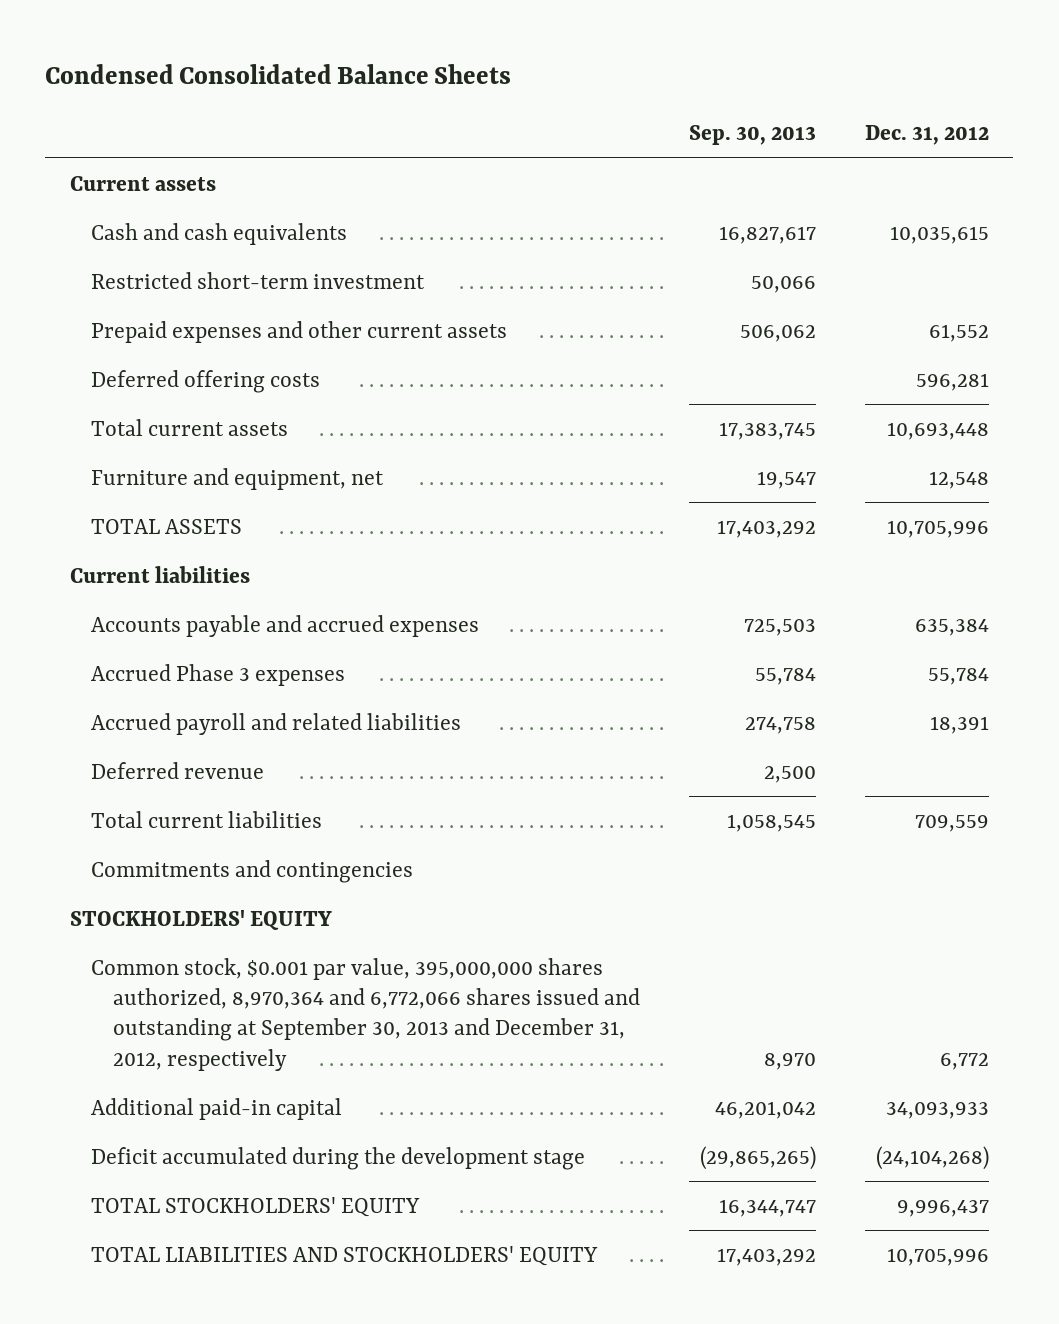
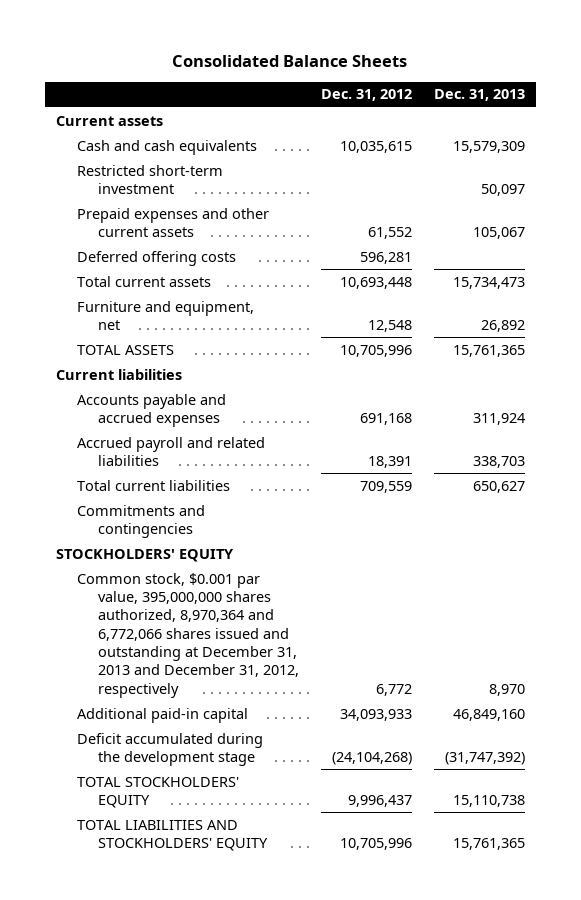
[45,63,512,84] Condensed Consolidated Balance Sheets -> [172,55,408,68] Consolidated Balance Sheets
[688,125,816,146] Sep. 30, 2013 -> none
none -> [434,89,526,102] Dec. 31, 2013
[91,663,346,686] Accrued Phase 3 expenses -> none
[914,618,989,636] 635,384 -> [360,413,413,426] 691,168
[91,761,265,779] Deferred revenue -> none
[91,957,640,1071] Common stock, $0.001 par value, 395,000,000 shares authorized, 8,970,364 and 6,772,066 shares issued and outstanding at September 30, 2013 and December 31, 2012, respectively -> [76,572,300,698] Common stock, $0.001 par value, 395,000,000 shares authorized, 8,970,364 and 6,772,066 shares issued and outstanding at December 31, 2013 and December 31, 2012, respectively

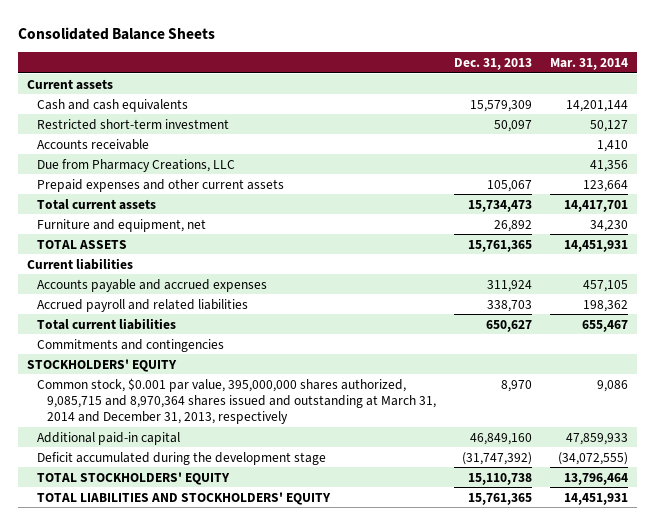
[321,89,413,102] Dec. 31, 2012 -> none
none -> [549,57,628,70] Mar. 31, 2014
none -> [36,138,149,150] Accounts receivable
none -> [36,158,235,172] Due from Pharmacy Creations, LLC
[76,250,236,266] Deferred offering costs -> none
[76,572,300,698] Common stock, $0.001 par value, 395,000,000 shares authorized, 8,970,364 and 6,772,066 shares issued and outstanding at December 31, 2013 and December 31, 2012, respectively -> [36,377,436,425] Common stock, $0.001 par value, 395,000,000 shares authorized, 9,085,715 and 8,970,364 shares issued and outstanding at March 31, 2014 and December 31, 2013, respectively

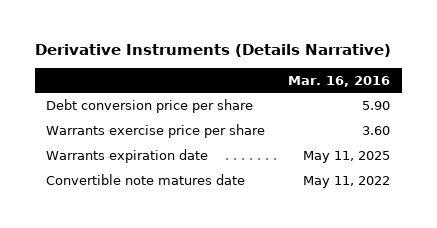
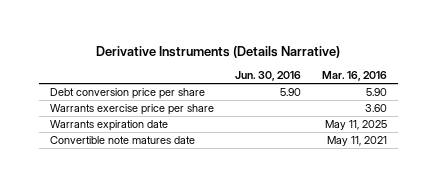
none -> [234,71,301,82] Jun. 30, 2016
[303,176,391,189] May 11, 2022 -> [327,136,388,147] May 11, 2021

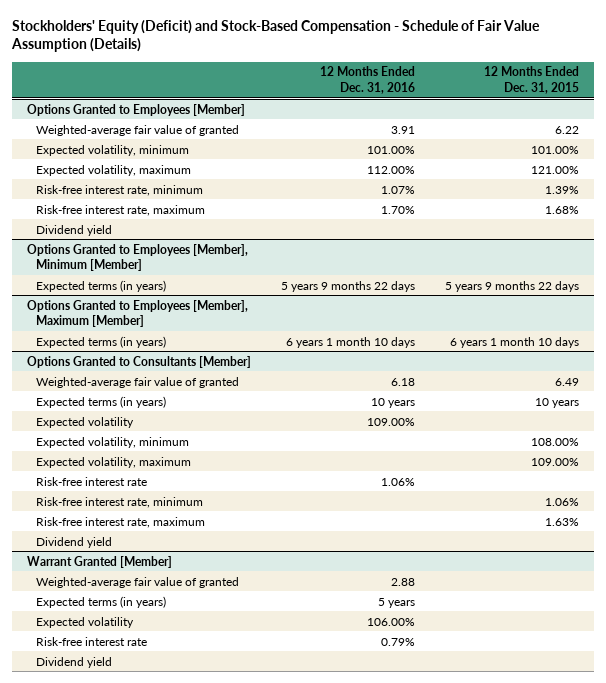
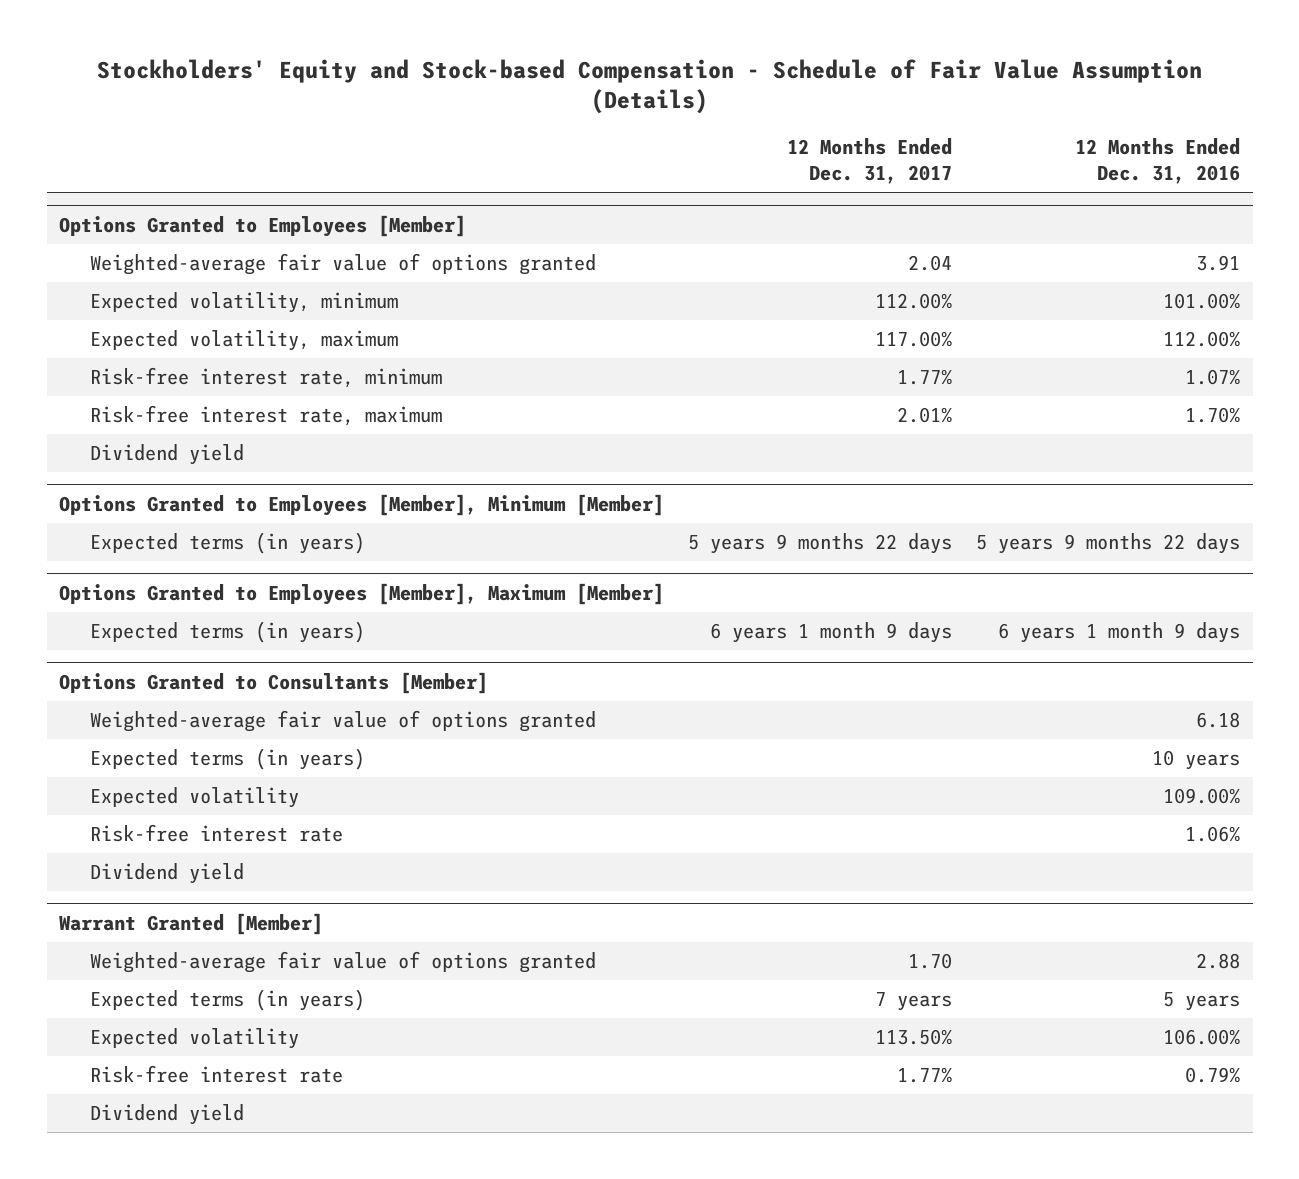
[10,19,540,53] Stockholders' Equity (Deficit) and Stock-Based Compensation - Schedule of Fair Value Assumption (Details) -> [96,58,1202,115] Stockholders' Equity and Stock-based Compensation - Schedule of Fair Value Assumption (Details)
[484,66,580,94] 12 Months Ended Dec. 31, 2015 -> none
none -> [787,138,953,184] 12 Months Ended Dec. 31, 2017
[36,124,240,136] Weighted-average fair value of granted -> [89,253,596,276] Weighted-average fair value of options granted
[285,336,415,348] 6 years 1 month 10 days -> [998,622,1241,644] 6 years 1 month 9 days
[36,376,240,388] Weighted-average fair value of granted -> [89,710,596,733] Weighted-average fair value of options granted
[36,436,190,448] Expected volatility, minimum -> none
[36,456,192,468] Expected volatility, maximum -> none
[36,496,204,508] Risk-free interest rate, minimum -> none
[36,516,206,528] Risk-free interest rate, maximum -> none
[36,576,240,588] Weighted-average fair value of granted -> [89,951,596,974] Weighted-average fair value of options granted

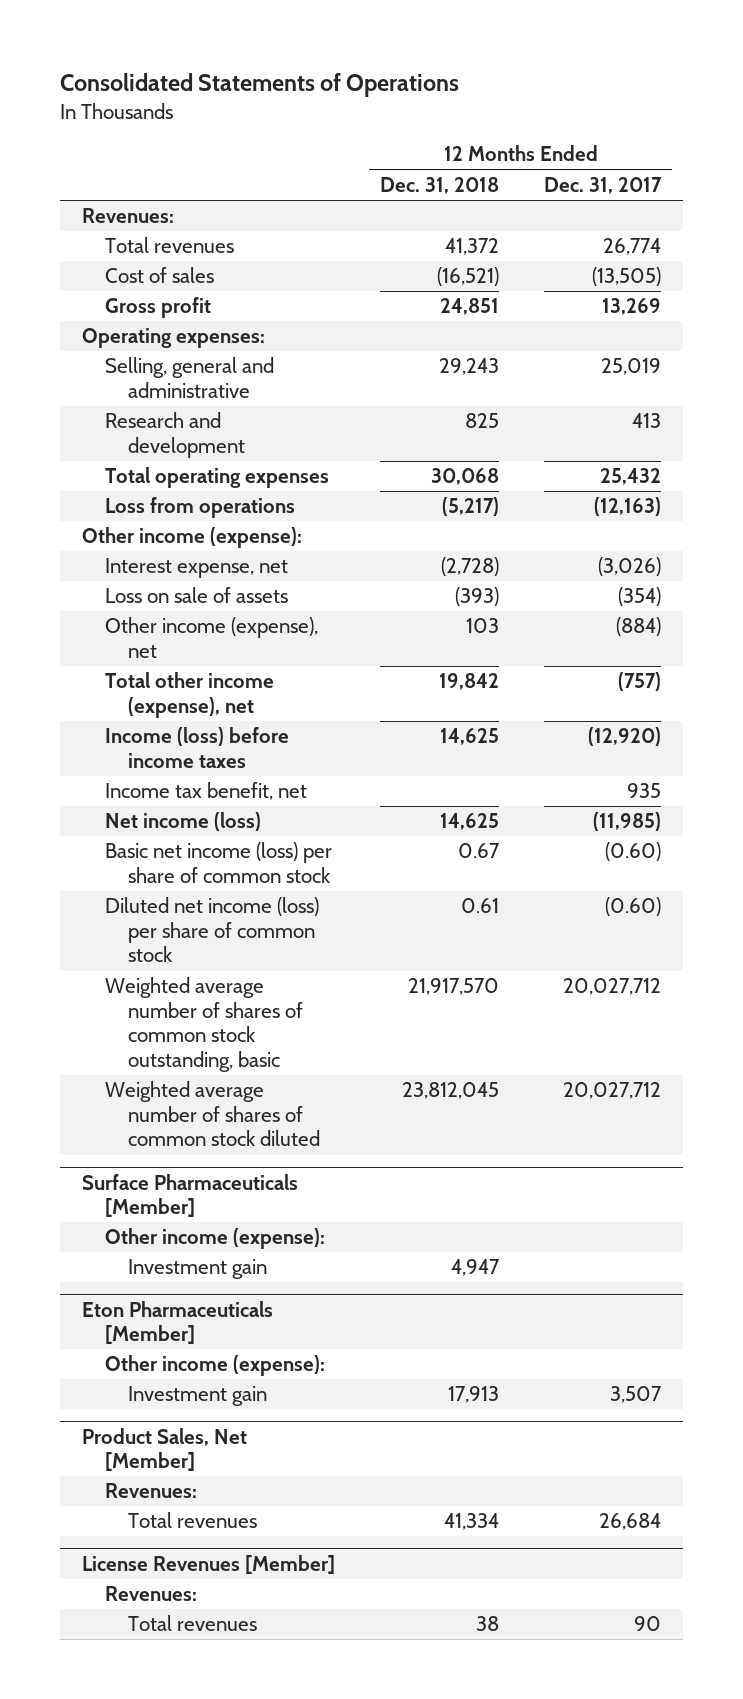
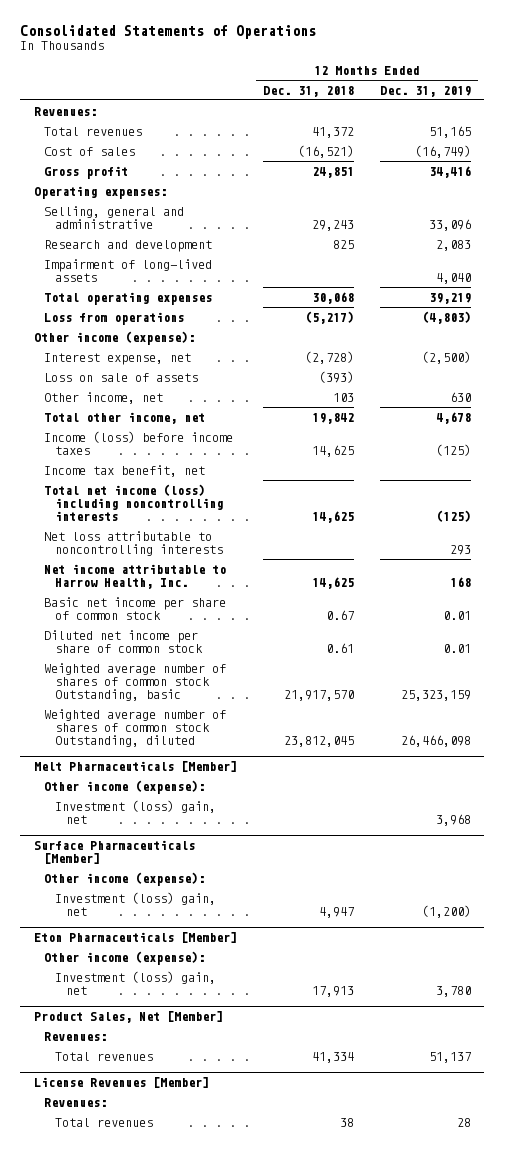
[544,176,663,194] Dec. 31, 2017 -> none
none -> [380,85,472,97] Dec. 31, 2019
none -> [44,258,213,282] Impairment of long-lived assets
[105,617,319,658] Other income (expense), net -> [44,391,164,404] Other income, net
[105,672,275,718] Total other income (expense), net -> [44,411,206,424] Total other income, net
none -> [44,483,224,521] Total net income (loss) including noncontrolling interests
none -> [44,530,224,556] Net loss attributable to noncontrolling interests
[105,812,262,832] Net income (loss) -> [44,563,227,589] Net income attributable to Harrow Health, Inc.
[105,842,333,883] Basic net income (loss) per share of common stock -> [44,596,227,620] Basic net income per share of common stock
[105,897,320,963] Diluted net income (loss) per share of common stock -> [44,629,204,653] Diluted net income per share of common stock
[105,977,303,1073] Weighted average number of shares of common stock outstanding, basic -> [44,662,227,701] Weighted average number of shares of common stock Outstanding, basic
[105,1081,320,1147] Weighted average number of shares of common stock diluted -> [44,708,227,747] Weighted average number of shares of common stock Outstanding, diluted
none -> [33,761,237,773] Melt Pharmaceuticals [Member]
none -> [44,779,206,794] Other income (expense):
none -> [55,799,217,824] Investment (loss) gain, net
[127,1259,267,1280] Investment gain -> [55,891,217,916] Investment (loss) gain, net
[127,1386,267,1407] Investment gain -> [55,970,217,995] Investment (loss) gain, net

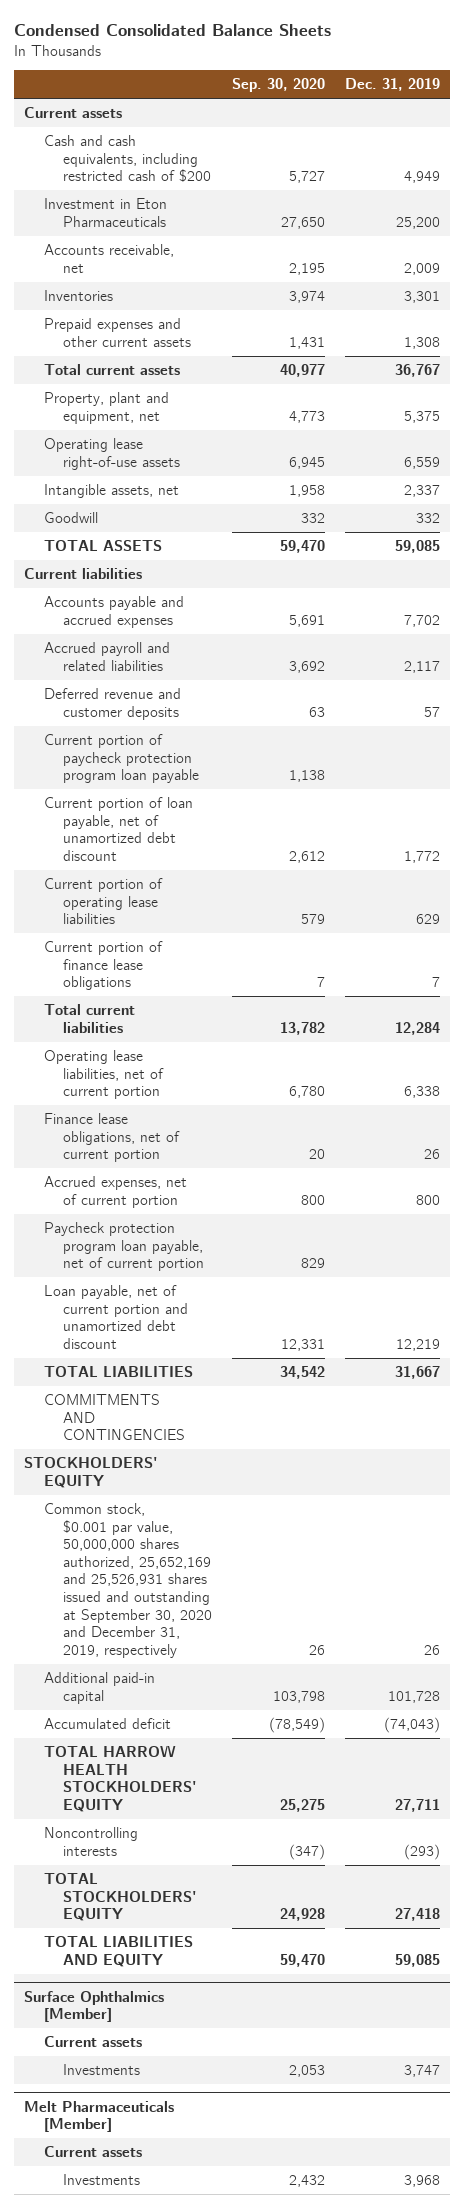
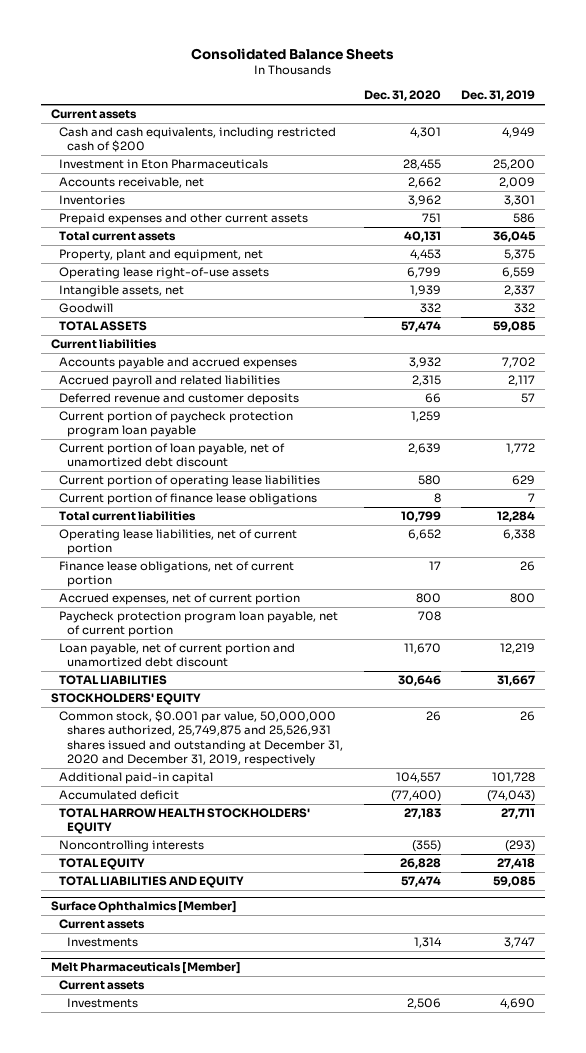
[14,24,332,37] Condensed Consolidated Balance Sheets -> [190,47,394,60] Consolidated Balance Sheets
[232,78,326,93] Sep. 30, 2020 -> none
none -> [363,90,441,102] Dec. 31, 2020
[404,336,441,349] 1,308 -> [512,213,535,224] 586
[395,363,441,377] 36,767 -> [492,231,536,243] 36,045
[43,1393,186,1441] COMMITMENTS AND CONTINGENCIES -> none
[43,1502,213,1659] Common stock, $0.001 par value, 50,000,000 shares authorized, 25,652,169 and 25,526,931 shares issued and outstanding at September 30, 2020 and December 31, 2019, respectively -> [58,710,344,766] Common stock, $0.001 par value, 50,000,000 shares authorized, 25,749,875 and 25,526,931 shares issued and outstanding at December 31, 2020 and December 31, 2019, respectively
[43,1872,198,1922] TOTAL STOCKHOLDERS' EQUITY -> [58,858,145,871] TOTAL EQUITY
[404,2174,441,2187] 3,968 -> [499,998,535,1010] 4,690

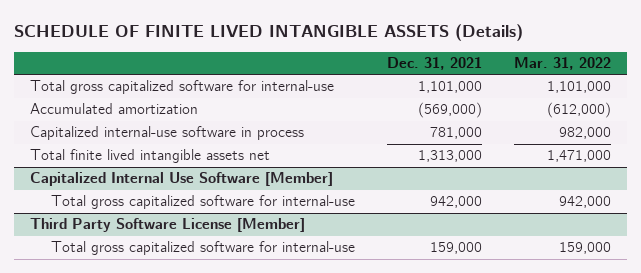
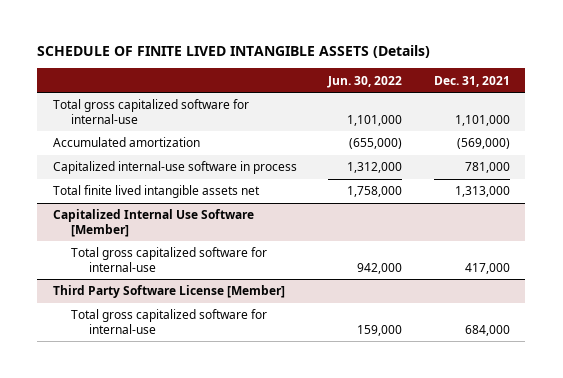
[513,57,611,71] Mar. 31, 2022 -> none
none -> [327,75,403,88] Jun. 30, 2022
[429,196,482,209] 942,000 -> [464,262,510,274] 417,000
[429,242,482,255] 159,000 -> [464,324,510,336] 684,000

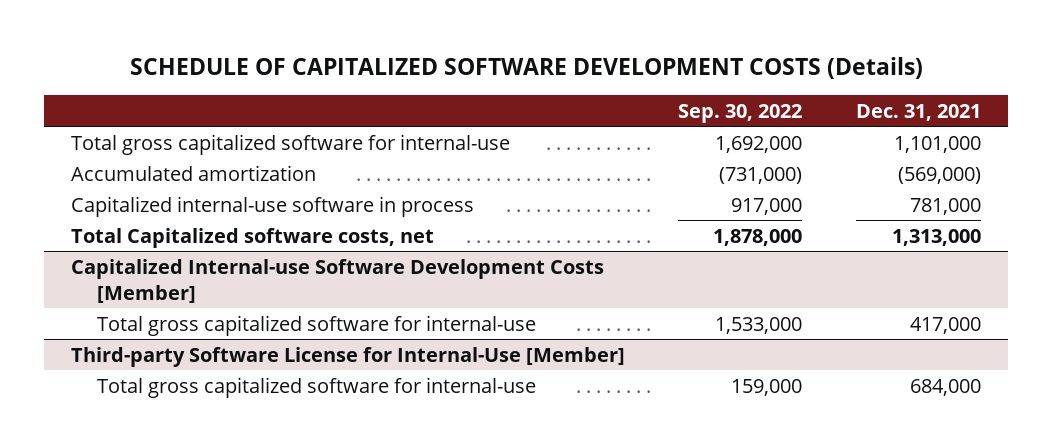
[37,45,431,59] SCHEDULE OF FINITE LIVED INTANGIBLE ASSETS (Details) -> [129,56,923,79] SCHEDULE OF CAPITALIZED SOFTWARE DEVELOPMENT COSTS (Details)
[327,75,403,88] Jun. 30, 2022 -> none
none -> [678,103,803,123] Sep. 30, 2022
[52,185,260,199] Total finite lived intangible assets net -> [70,227,434,248] Total Capitalized software costs, net
[52,209,254,237] Capitalized Internal Use Software [Member] -> [70,258,604,303] Capitalized Internal-use Software Development Costs [Member]
[52,285,285,299] Third Party Software License [Member] -> [70,346,625,367] Third-party Software License for Internal-Use [Member]

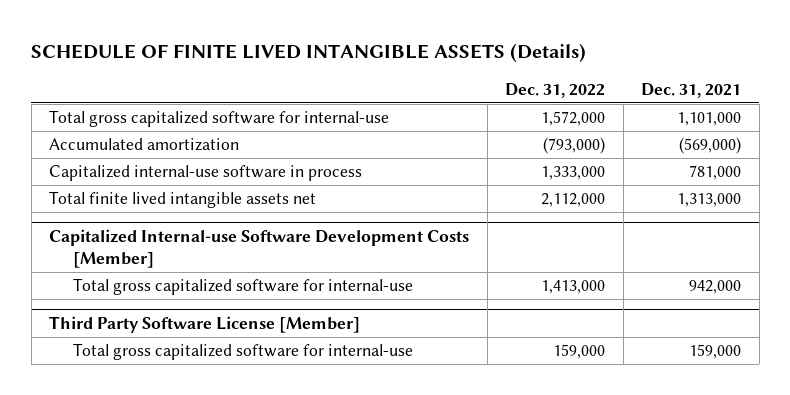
[129,56,923,79] SCHEDULE OF CAPITALIZED SOFTWARE DEVELOPMENT COSTS (Details) -> [31,43,587,64] SCHEDULE OF FINITE LIVED INTANGIBLE ASSETS (Details)
[678,103,803,123] Sep. 30, 2022 -> none
none -> [505,83,606,99] Dec. 31, 2022
[70,227,434,248] Total Capitalized software costs, net -> [49,191,317,209] Total finite lived intangible assets net
[910,316,982,334] 417,000 -> [689,280,742,295] 942,000
[70,346,625,367] Third-party Software License for Internal-Use [Member] -> [49,316,361,334] Third Party Software License [Member]
[910,378,982,396] 684,000 -> [689,344,742,360] 159,000

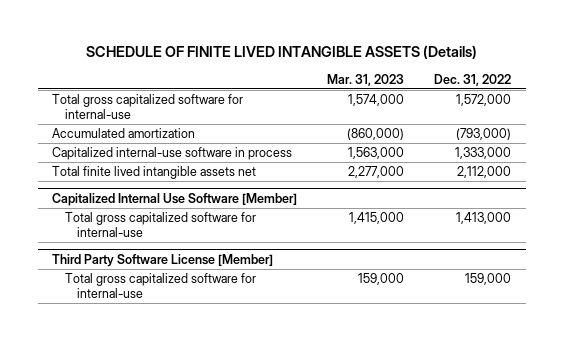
[641,83,742,99] Dec. 31, 2021 -> none
none -> [327,73,405,86] Mar. 31, 2023
[49,229,470,269] Capitalized Internal-use Software Development Costs [Member] -> [52,192,298,206] Capitalized Internal Use Software [Member]

